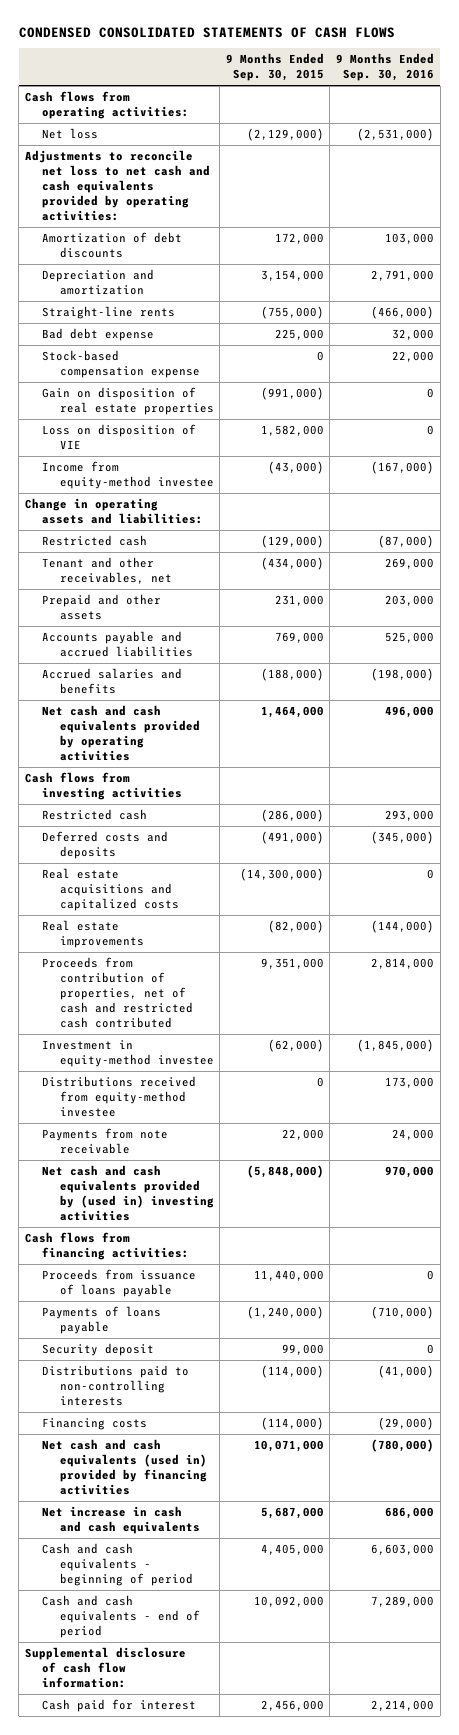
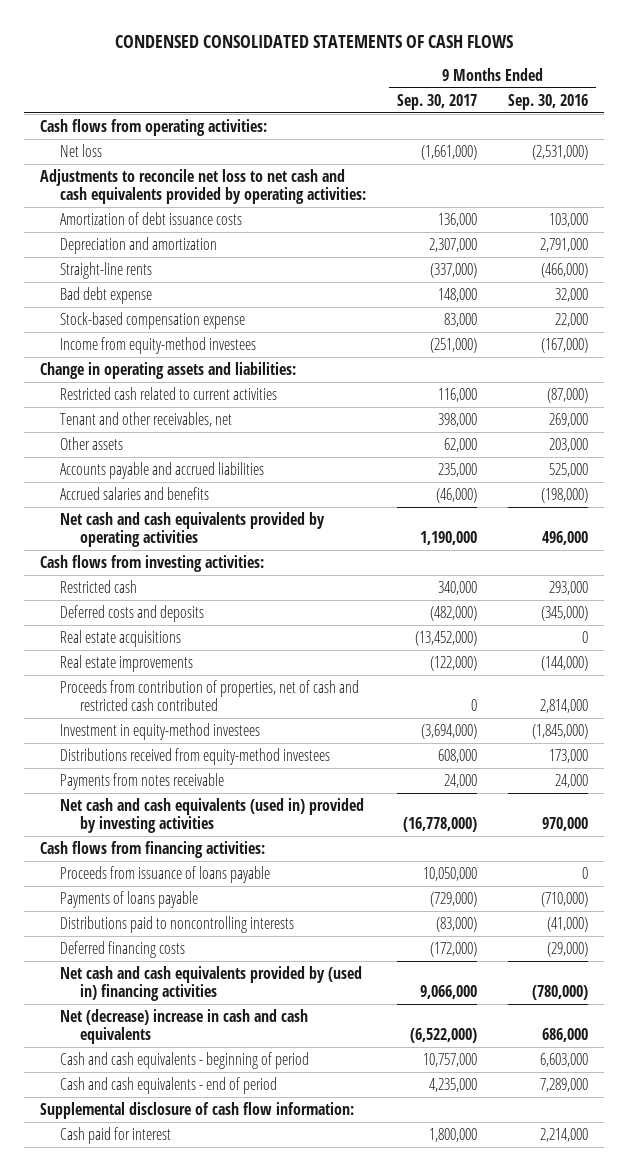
[225,53,324,82] 9 Months Ended Sep. 30, 2015 -> none
none -> [397,93,478,110] Sep. 30, 2017
[42,232,183,258] Amortization of debt discounts -> [59,211,242,225] Amortization of debt issuance costs
[42,387,214,415] Gain on disposition of real estate properties -> none
[42,424,197,449] Loss on disposition of VIE -> none
[42,461,214,489] Income from equity-method investee -> [59,336,256,354] Income from equity-method investees
[42,535,148,547] Restricted cash -> none
none -> [59,386,277,400] Restricted cash related to current activities
[42,594,162,620] Prepaid and other assets -> [59,436,123,450] Other assets
[24,772,183,800] Cash flows from investing activities -> [39,554,264,572] Cash flows from investing activities:
[42,868,179,911] Real estate acquisitions and capitalized costs -> [59,629,181,647] Real estate acquisitions
[42,1040,214,1067] Investment in equity-method investee -> [59,722,260,740] Investment in equity-method investees
[42,1076,197,1117] Distributions received from equity-method investee -> [59,747,330,765] Distributions received from equity-method investees
[42,1128,169,1154] Payments from note receivable -> [59,772,224,790] Payments from notes receivable
[42,1165,214,1221] Net cash and cash equivalents provided by (used in) investing activities -> [59,797,364,833] Net cash and cash equivalents (used in) provided by investing activities
[42,1343,155,1357] Security deposit -> none
[42,1365,190,1406] Distributions paid to non-controlling interests -> [59,915,294,933] Distributions paid to noncontrolling interests
[42,1418,148,1431] Financing costs -> [59,940,185,958] Deferred financing costs
[42,1439,207,1495] Net cash and cash equivalents (used in) provided by financing activities -> [59,965,362,1001] Net cash and cash equivalents provided by (used in) financing activities
[42,1506,200,1534] Net increase in cash and cash equivalents -> [59,1008,308,1044] Net (decrease) increase in cash and cash equivalents

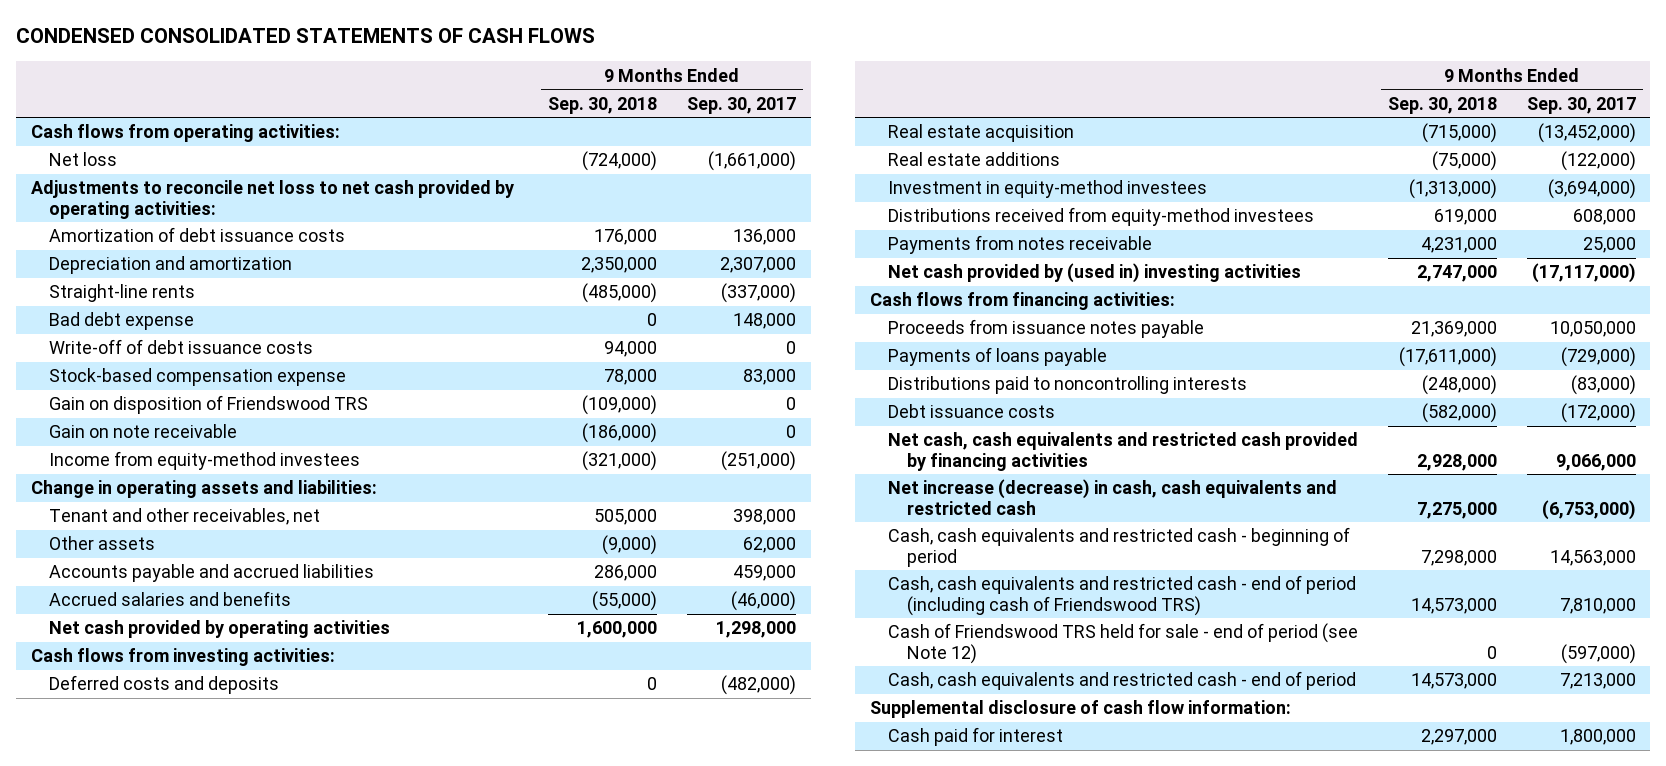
[508,93,589,110] Sep. 30, 2016 -> none
none -> [548,96,658,114] Sep. 30, 2018
[39,168,366,204] Adjustments to reconcile net loss to net cash and cash equivalents provided by operating activities: -> [30,180,514,219] Adjustments to reconcile net loss to net cash provided by operating activities:
none -> [48,339,313,355] Write-off of debt issuance costs
none -> [48,395,368,415] Gain on disposition of Friendswood TRS
none -> [48,424,237,439] Gain on note receivable
[59,386,277,400] Restricted cash related to current activities -> none
[438,462,478,477] 235,000 -> [732,565,796,582] 459,000
[59,511,325,547] Net cash and cash equivalents provided by operating activities -> [48,620,390,639] Net cash provided by operating activities
[420,530,478,545] 1,190,000 -> [715,621,796,639] 1,298,000
[59,579,137,593] Restricted cash -> none
[59,679,359,711] Proceeds from contribution of properties, net of cash and restricted cash contributed -> none
[59,629,181,647] Real estate acquisitions -> [888,124,1075,143] Real estate acquisition
[59,654,193,672] Real estate improvements -> [888,152,1061,167] Real estate additions
[444,773,478,788] 24,000 -> [1582,237,1636,254] 25,000
[59,797,364,833] Net cash and cash equivalents (used in) provided by investing activities -> [888,263,1302,284] Net cash provided by (used in) investing activities
[403,816,478,832] (16,778,000) -> [1531,263,1636,284] (17,117,000)
[59,865,270,883] Proceeds from issuance of loans payable -> [888,319,1205,339] Proceeds from issuance notes payable
[59,940,185,958] Deferred financing costs -> [888,404,1056,419] Debt issuance costs
[59,965,362,1001] Net cash and cash equivalents provided by (used in) financing activities -> [888,432,1359,471] Net cash, cash equivalents and restricted cash provided by financing activities
[59,1008,308,1044] Net (decrease) increase in cash and cash equivalents -> [888,479,1338,515] Net increase (decrease) in cash, cash equivalents and restricted cash
[410,1027,478,1043] (6,522,000) -> [1541,499,1636,520] (6,753,000)
[59,1051,309,1069] Cash and cash equivalents - beginning of period -> [888,527,1351,567] Cash, cash equivalents and restricted cash - beginning of period
[423,1052,478,1067] 10,757,000 -> [1549,549,1636,566] 14,563,000
none -> [888,575,1357,616] Cash, cash equivalents and restricted cash - end of period (including cash of Friendswood TRS)
none -> [888,623,1359,664] Cash of Friendswood TRS held for sale - end of period (see Note 12)
[59,1076,277,1094] Cash and cash equivalents - end of period -> [888,671,1357,691] Cash, cash equivalents and restricted cash - end of period
[429,1077,478,1092] 4,235,000 -> [1559,673,1636,690] 7,213,000

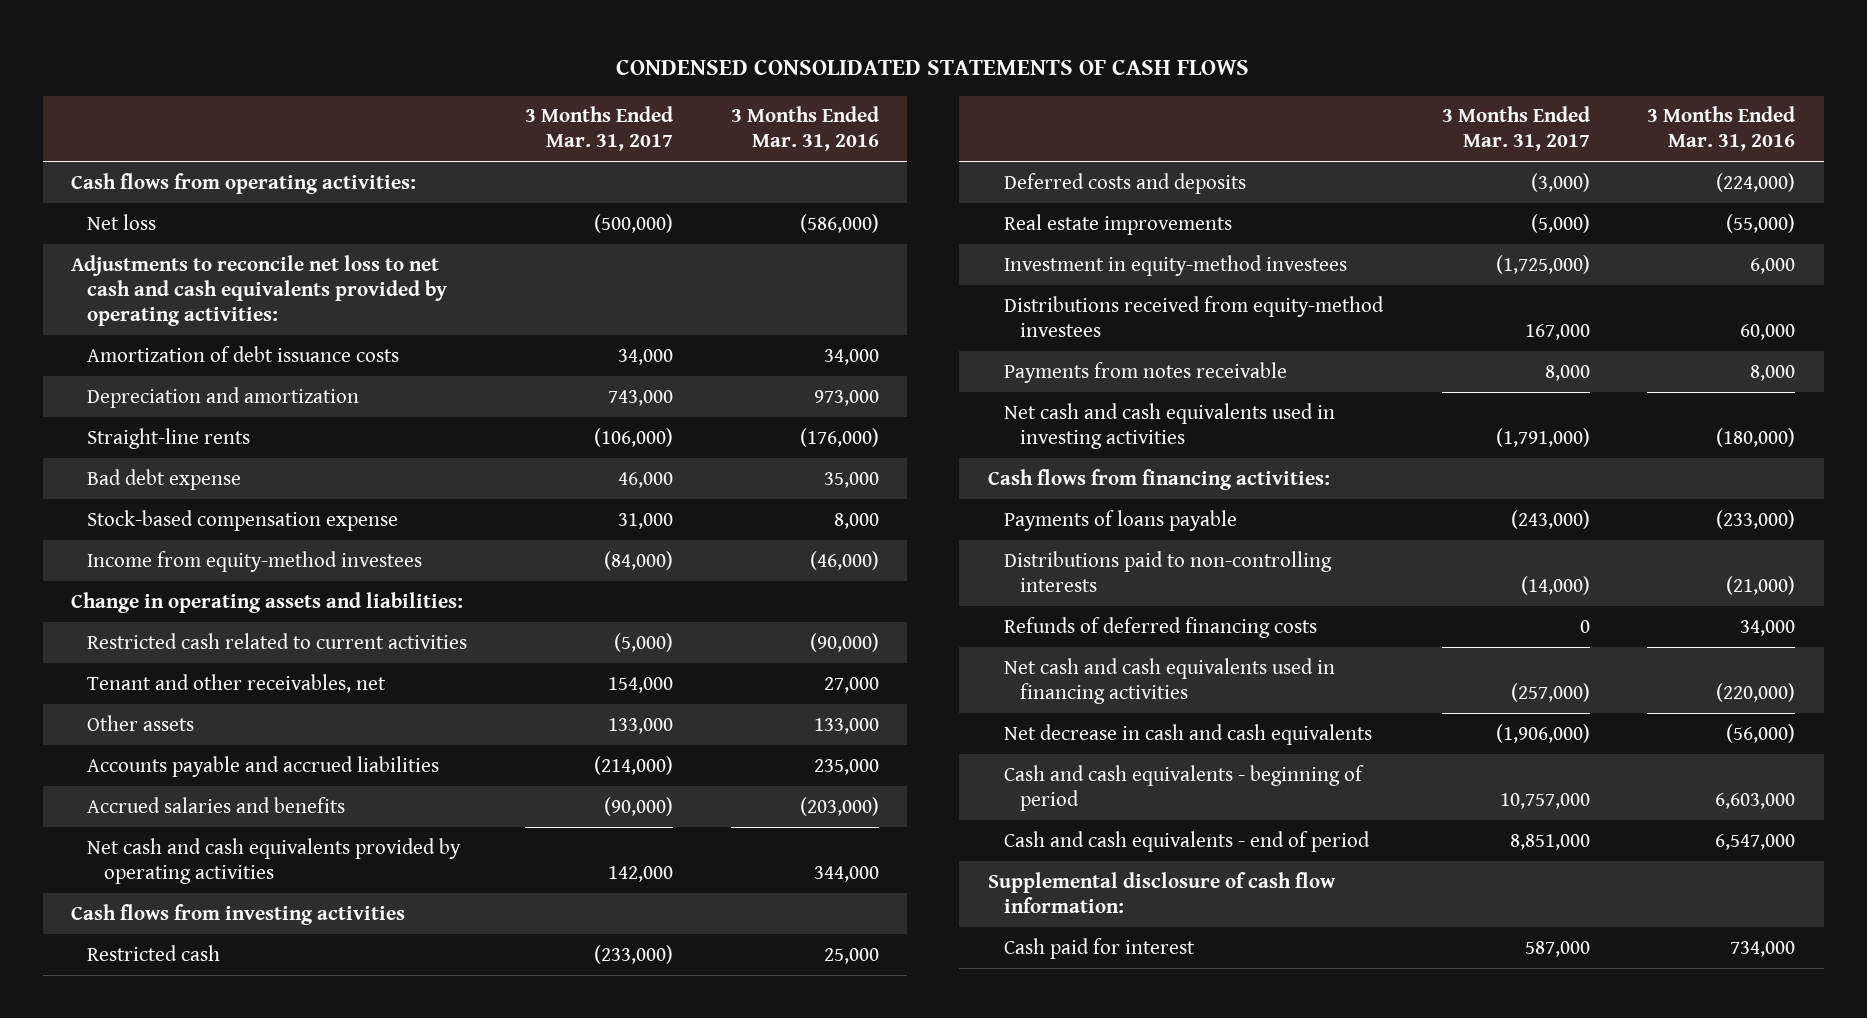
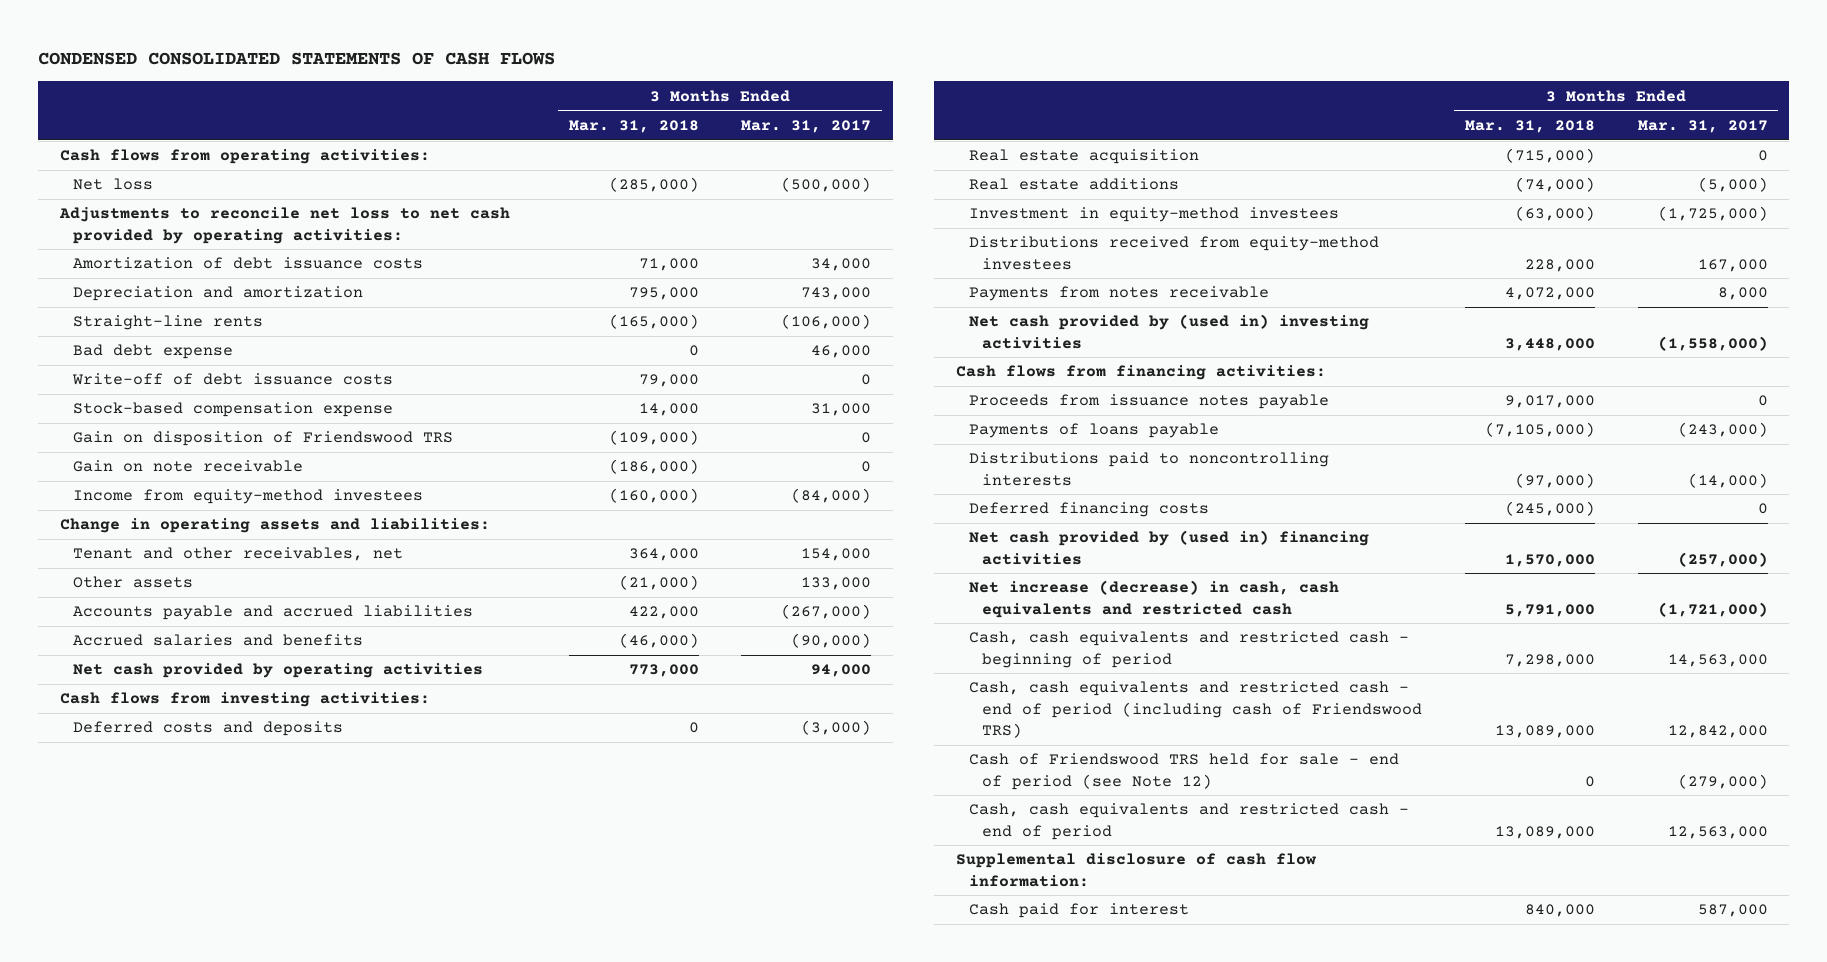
[730,106,879,152] 3 Months Ended Mar. 31, 2016 -> none
none -> [568,119,699,133] Mar. 31, 2018
[71,254,448,326] Adjustments to reconcile net loss to net cash and cash equivalents provided by operating activities: -> [58,207,510,244] Adjustments to reconcile net loss to net cash provided by operating activities:
none -> [71,373,393,386] Write-off of debt issuance costs
none -> [72,431,453,447] Gain on disposition of Friendswood TRS
none -> [72,460,303,473] Gain on note receivable
[87,632,468,649] Restricted cash related to current activities -> none
[594,755,674,775] (214,000) -> [781,604,872,620] (267,000)
[87,944,221,961] Restricted cash -> none
[87,837,462,884] Net cash and cash equivalents provided by operating activities -> [72,663,483,679] Net cash provided by operating activities
[608,865,674,882] 142,000 -> [811,664,872,678] 94,000
[71,903,406,925] Cash flows from investing activities -> [59,692,430,708] Cash flows from investing activities:
none -> [969,149,1200,165] Real estate acquisition
[1004,213,1233,235] Real estate improvements -> [969,178,1180,191] Real estate additions
[1004,402,1336,449] Net cash and cash equivalents used in investing activities -> [969,314,1370,349] Net cash provided by (used in) investing activities
[1495,427,1590,447] (1,791,000) -> [1657,335,1768,351] (1,558,000)
none -> [969,394,1330,410] Proceeds from issuance notes payable
[1004,550,1333,592] Distributions paid to non-controlling interests -> [969,452,1330,486] Distributions paid to noncontrolling interests
[1004,616,1318,638] Refunds of deferred financing costs -> [969,502,1210,518] Deferred financing costs
[1004,657,1336,704] Net cash and cash equivalents used in financing activities -> [969,530,1370,565] Net cash provided by (used in) financing activities
[1004,723,1373,745] Net decrease in cash and cash equivalents -> [969,580,1340,618] Net increase (decrease) in cash, cash equivalents and restricted cash
[1495,723,1590,743] (1,906,000) -> [1657,601,1768,617] (1,721,000)
[1004,764,1365,811] Cash and cash equivalents - beginning of period -> [969,631,1410,668] Cash, cash equivalents and restricted cash - beginning of period
[1499,792,1590,809] 10,757,000 -> [1667,653,1768,667] 14,563,000
none -> [969,681,1423,738] Cash, cash equivalents and restricted cash - end of period (including cash of Friendswood TRS)
none -> [969,753,1400,790] Cash of Friendswood TRS held for sale - end of period (see Note 12)
[1004,830,1371,852] Cash and cash equivalents - end of period -> [969,803,1410,840] Cash, cash equivalents and restricted cash - end of period
[1509,833,1590,850] 8,851,000 -> [1667,825,1768,839] 12,563,000

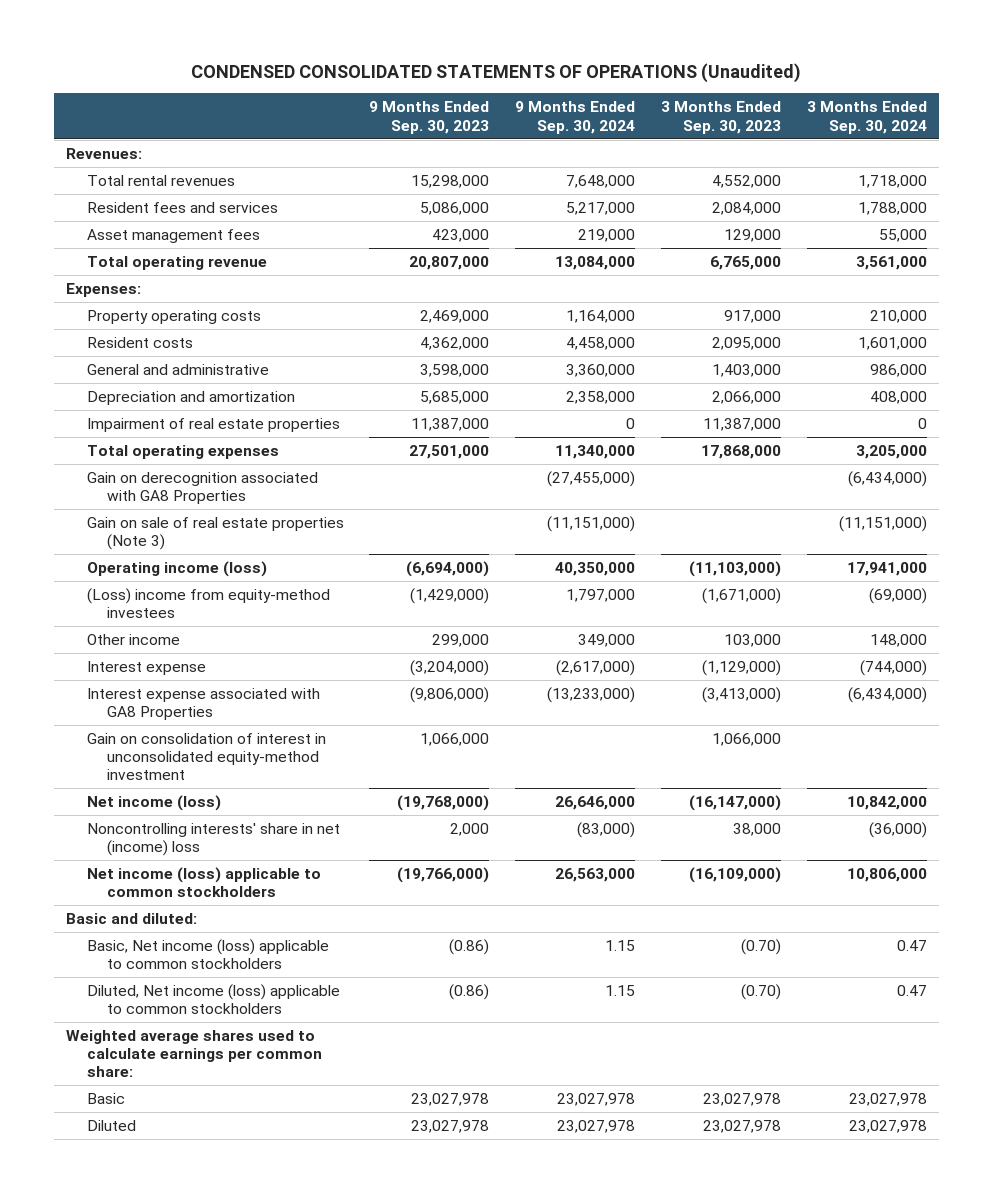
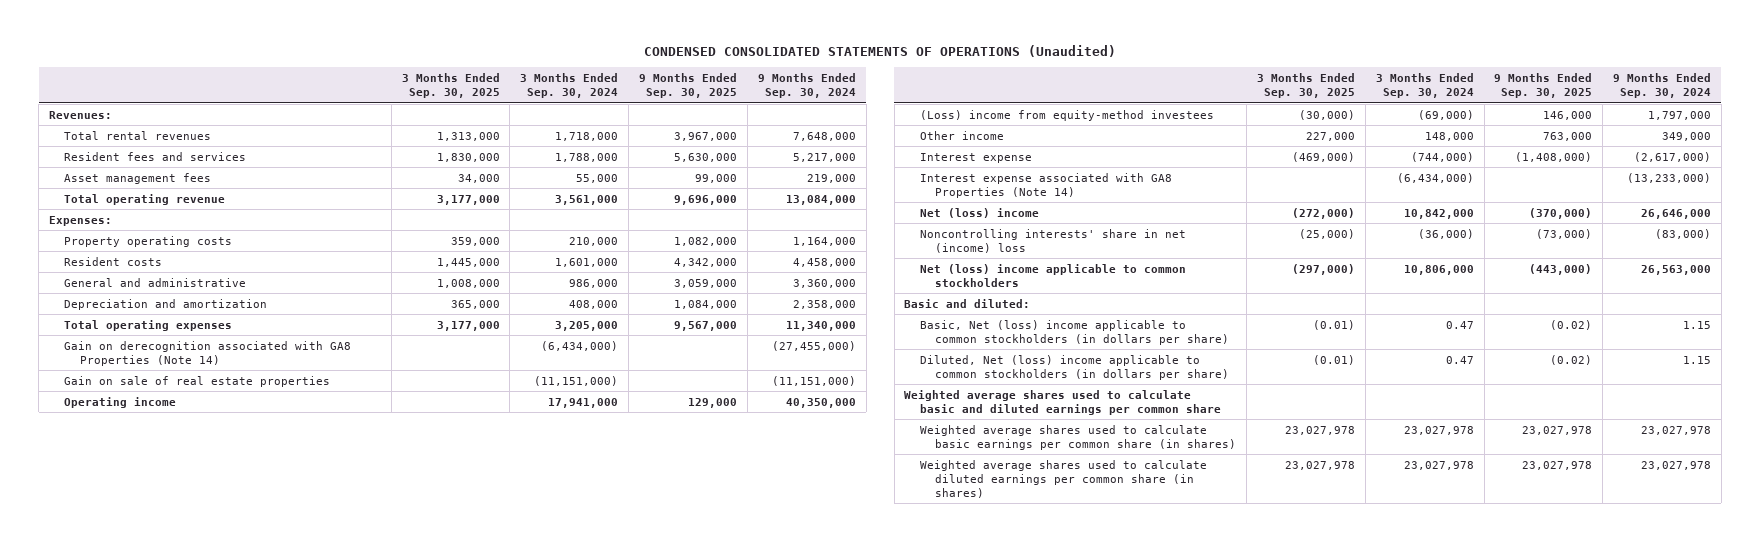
[369,101,490,134] 9 Months Ended Sep. 30, 2023 -> none
[660,101,781,134] 3 Months Ended Sep. 30, 2023 -> none
none -> [401,73,500,99] 3 Months Ended Sep. 30, 2025
none -> [638,73,737,99] 9 Months Ended Sep. 30, 2025
[86,418,340,433] Impairment of real estate properties -> none
[86,472,318,505] Gain on derecognition associated with GA8 Properties -> [64,340,352,366] Gain on derecognition associated with GA8 Properties (Note 14)
[86,517,344,551] Gain on sale of real estate properties (Note 3) -> [64,375,331,387] Gain on sale of real estate properties
[86,561,267,578] Operating income (loss) -> [64,396,177,408] Operating income
[86,733,326,781] Gain on consolidation of interest in unconsolidated equity-method investment -> none
[86,688,320,721] Interest expense associated with GA8 Properties -> [919,172,1172,198] Interest expense associated with GA8 Properties (Note 14)
[86,795,221,812] Net income (loss) -> [919,207,1039,218] Net (loss) income
[86,867,321,898] Net income (loss) applicable to common stockholders -> [919,263,1186,287] Net (loss) income applicable to common stockholders
[86,939,329,970] Basic, Net income (loss) applicable to common stockholders -> [919,319,1230,345] Basic, Net (loss) income applicable to common stockholders (in dollars per share)
[86,984,340,1015] Diluted, Net income (loss) applicable to common stockholders -> [919,354,1230,380] Diluted, Net (loss) income applicable to common stockholders (in dollars per share)
[66,1030,322,1078] Weighted average shares used to calculate earnings per common share: -> [904,389,1221,415] Weighted average shares used to calculate basic and diluted earnings per common share
[86,1093,125,1105] Basic -> [919,424,1237,450] Weighted average shares used to calculate basic earnings per common share (in shares)
[86,1120,136,1132] Diluted -> [919,459,1207,498] Weighted average shares used to calculate diluted earnings per common share (in shares)

